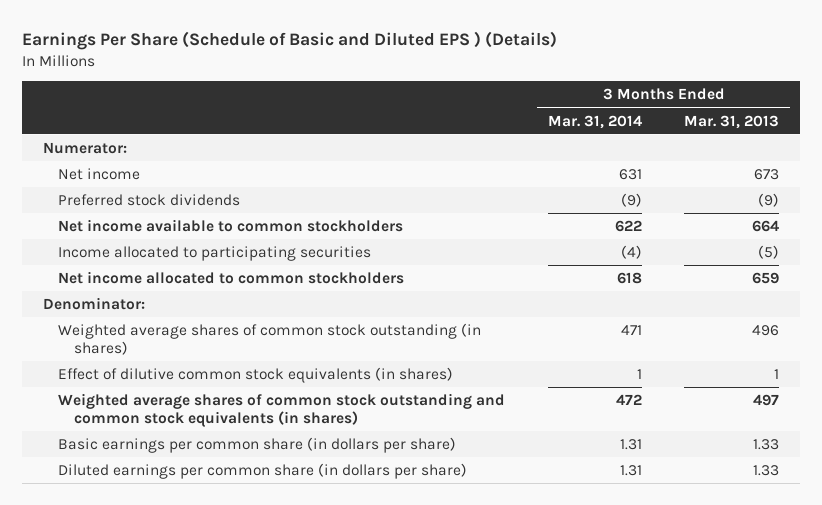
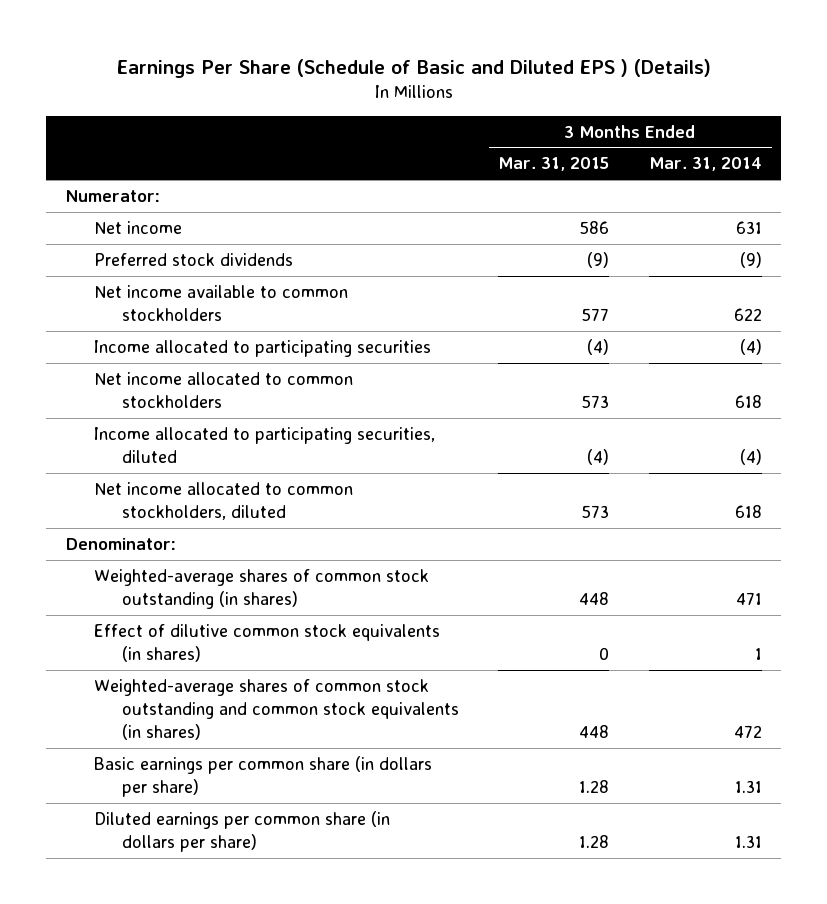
[684,114,780,129] Mar. 31, 2013 -> none
none -> [498,157,610,172] Mar. 31, 2015
none -> [93,426,435,463] Income allocated to participating securities, diluted
none -> [93,481,353,520] Net income allocated to common stockholders, diluted
[58,322,482,355] Weighted average shares of common stock outstanding (in shares) -> [93,568,429,609] Weighted-average shares of common stock outstanding (in shares)
[58,392,506,427] Weighted average shares of common stock outstanding and common stock equivalents (in shares) -> [93,678,460,740] Weighted-average shares of common stock outstanding and common stock equivalents (in shares)

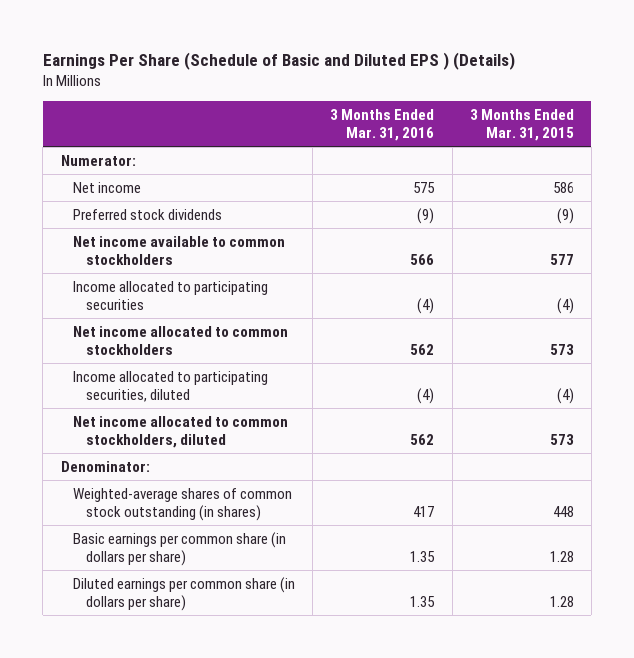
[648,157,762,172] Mar. 31, 2014 -> none
none -> [330,109,435,142] 3 Months Ended Mar. 31, 2016
[93,623,440,662] Effect of dilutive common stock equivalents (in shares) -> none
[93,678,460,740] Weighted-average shares of common stock outstanding and common stock equivalents (in shares) -> none

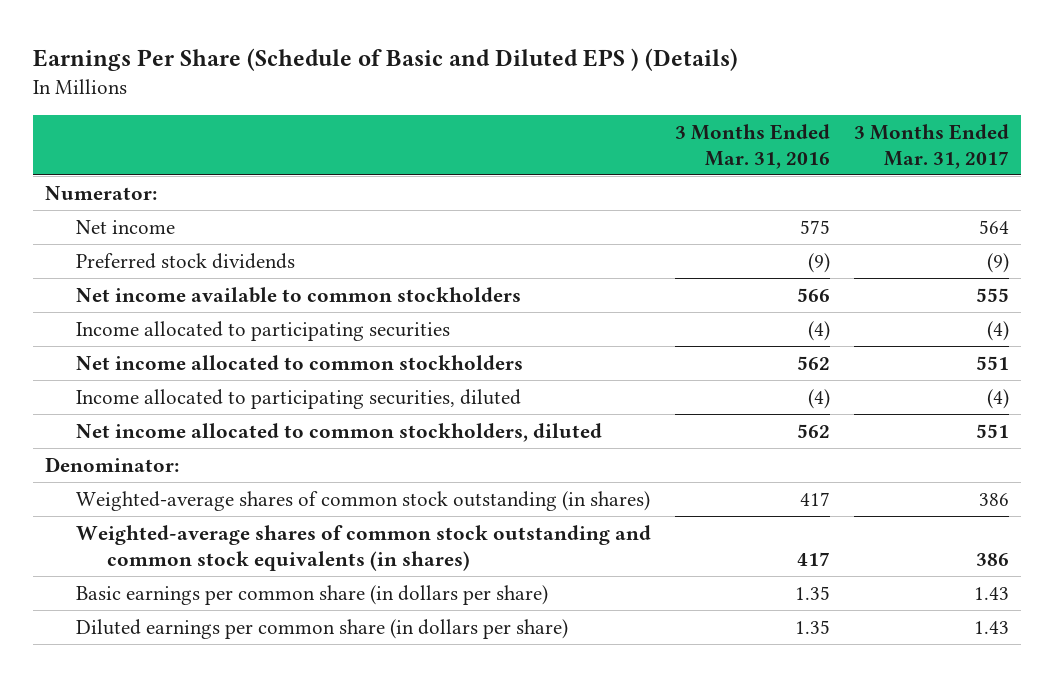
[469,109,574,142] 3 Months Ended Mar. 31, 2015 -> none
none -> [854,123,1010,169] 3 Months Ended Mar. 31, 2017
none -> [76,524,652,571] Weighted-average shares of common stock outstanding and common stock equivalents (in shares)

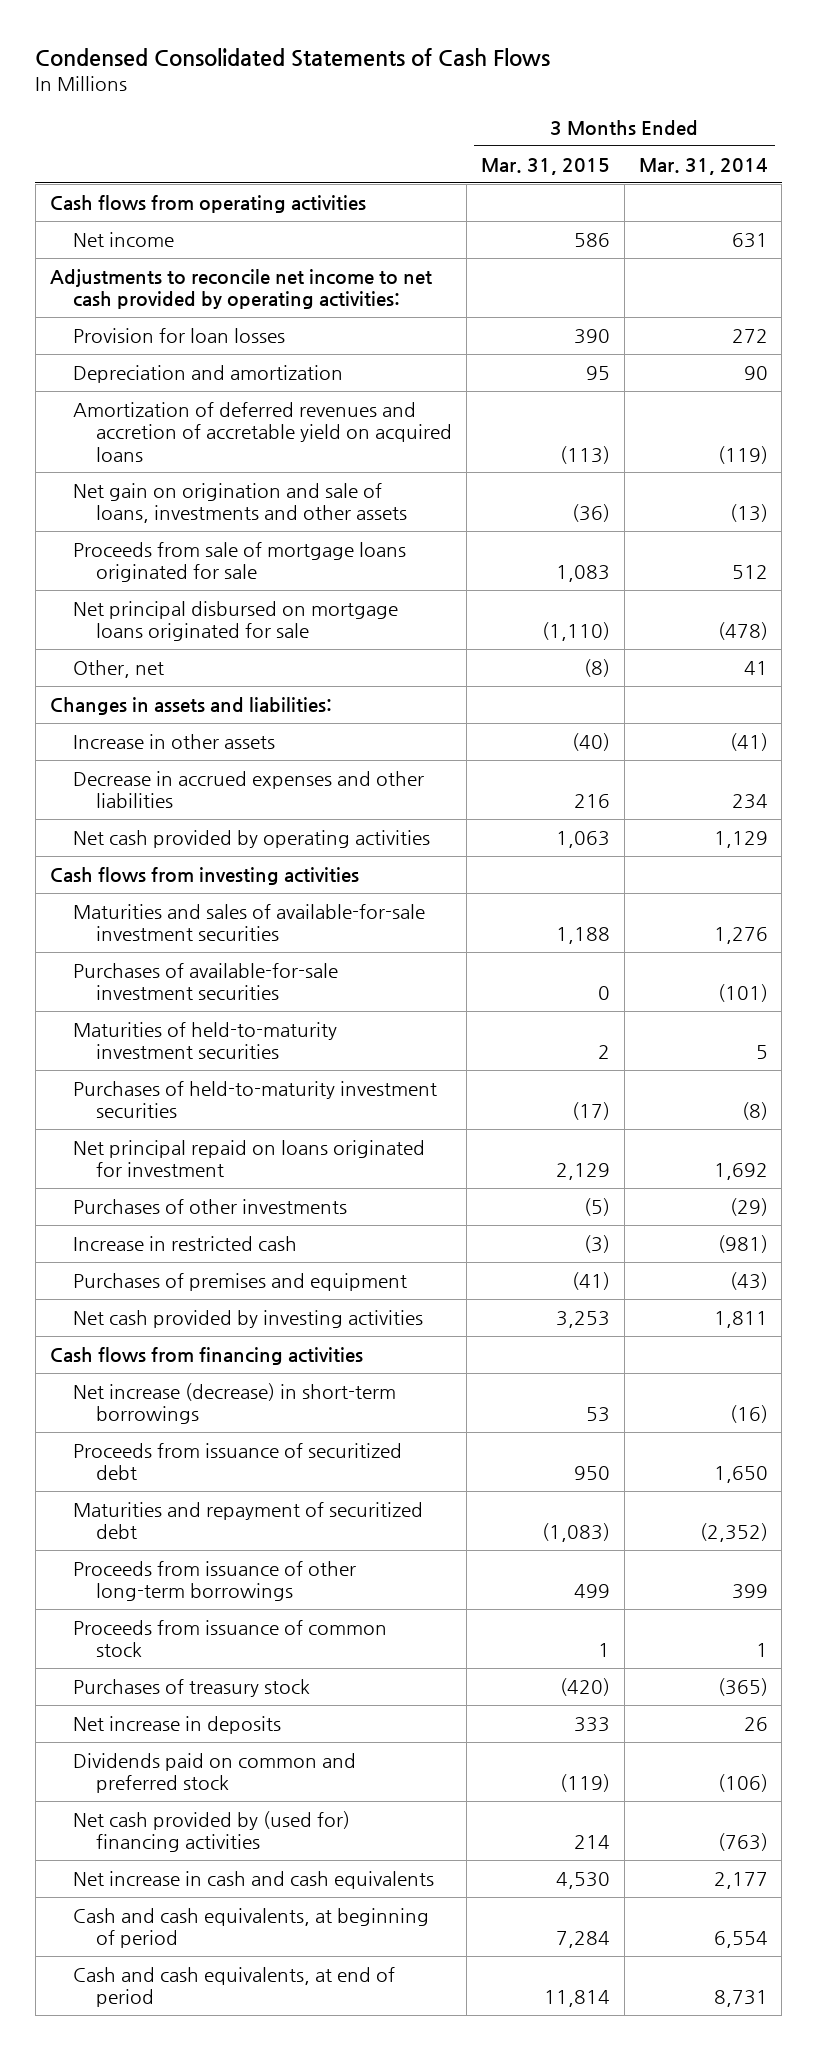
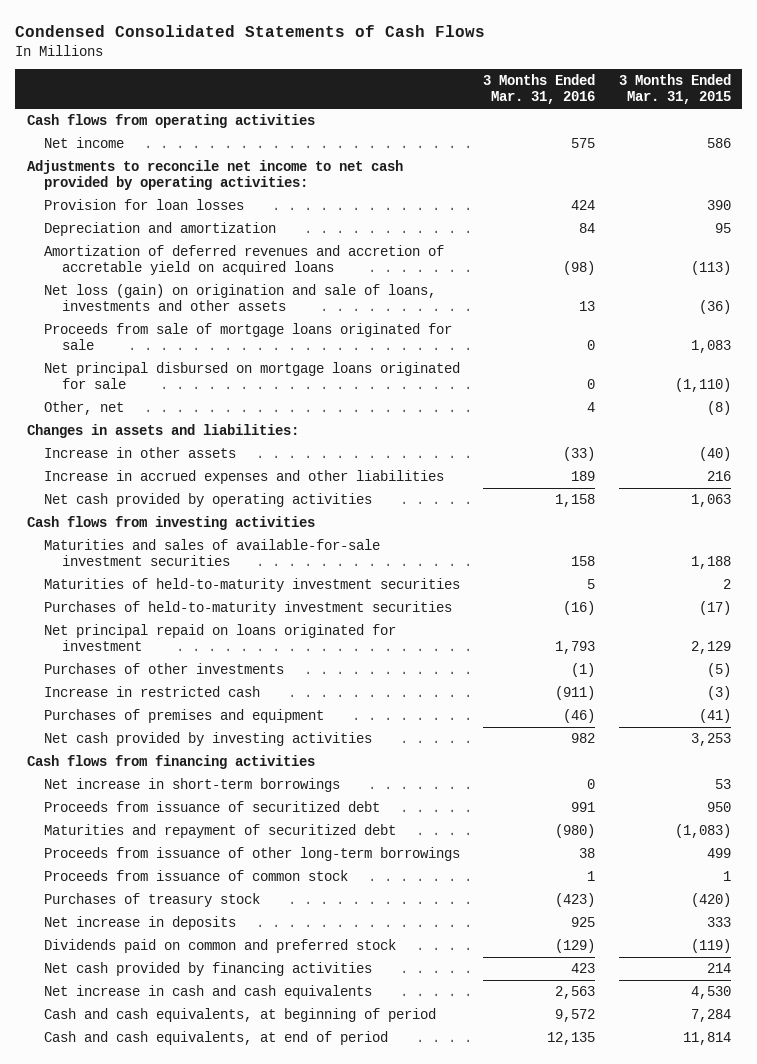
[638,157,768,175] Mar. 31, 2014 -> none
none -> [483,74,596,105] 3 Months Ended Mar. 31, 2016
[72,482,408,524] Net gain on origination and sale of loans, investments and other assets -> [44,283,437,311] Net loss (gain) on origination and sale of loans, investments and other assets
[72,770,424,809] Decrease in accrued expenses and other liabilities -> [44,469,445,484] Increase in accrued expenses and other liabilities
[72,962,338,1001] Purchases of available-for-sale investment securities -> none
[72,1382,396,1425] Net increase (decrease) in short-term borrowings -> [44,777,341,792] Net increase in short-term borrowings
[72,1810,350,1853] Net cash provided by (used for) financing activities -> [44,961,373,976] Net cash provided by financing activities

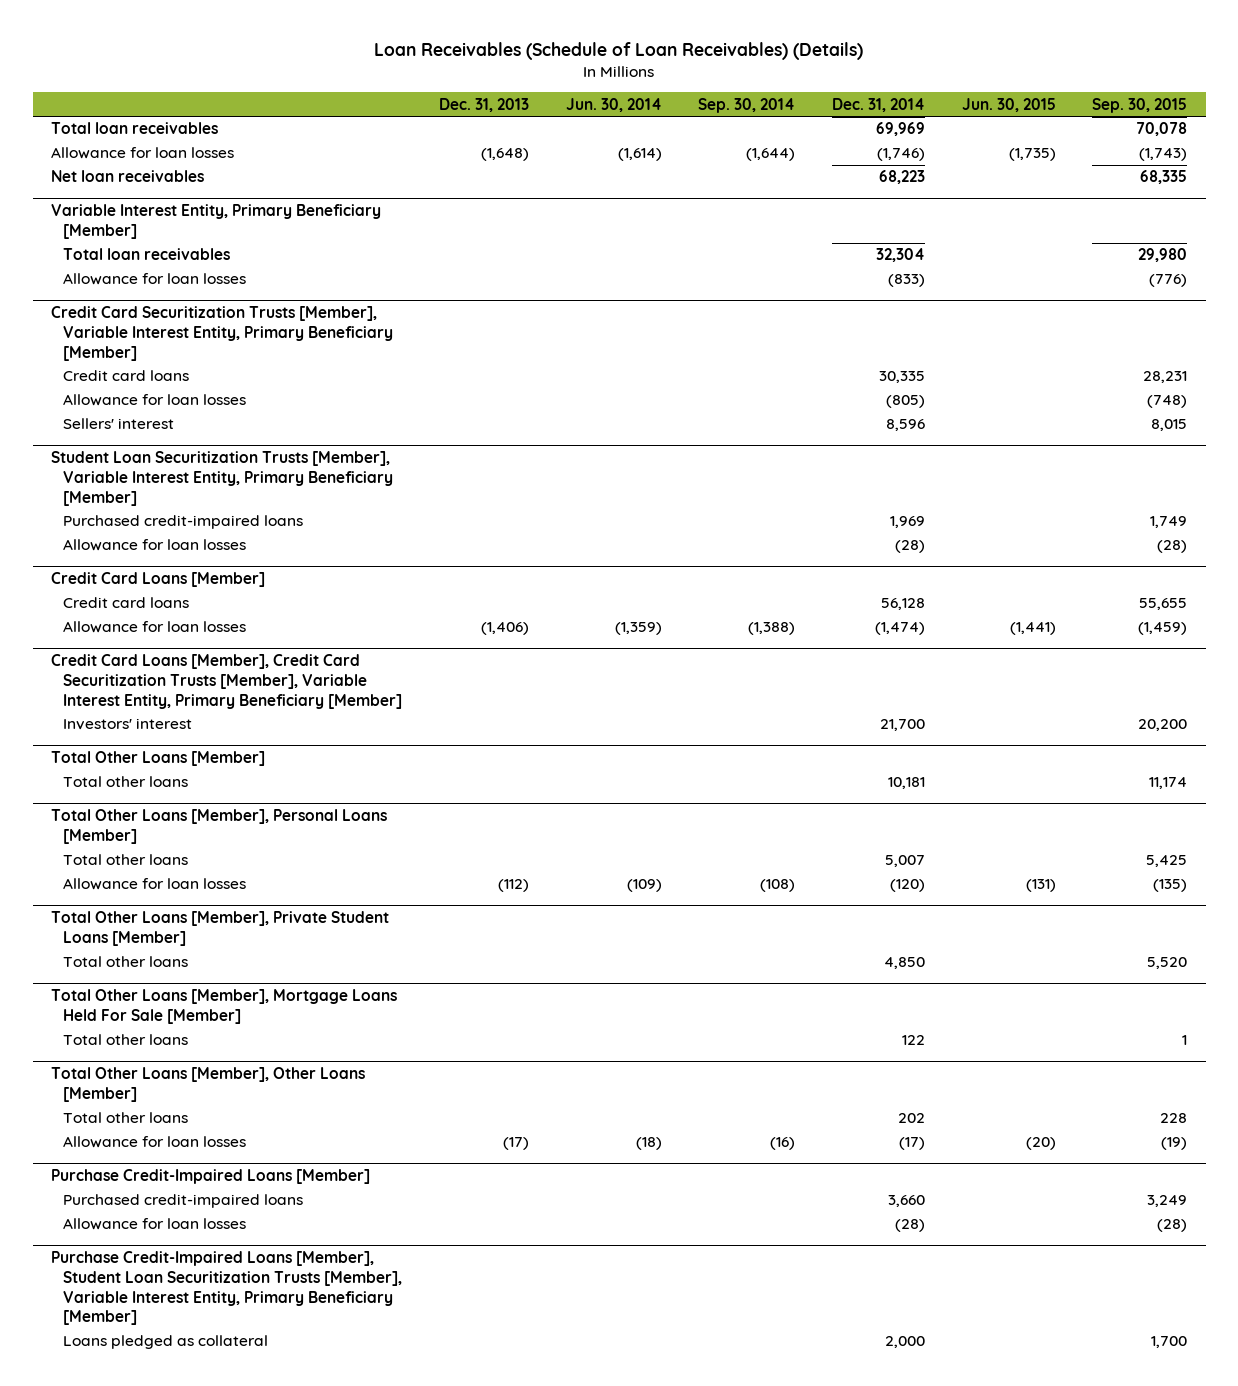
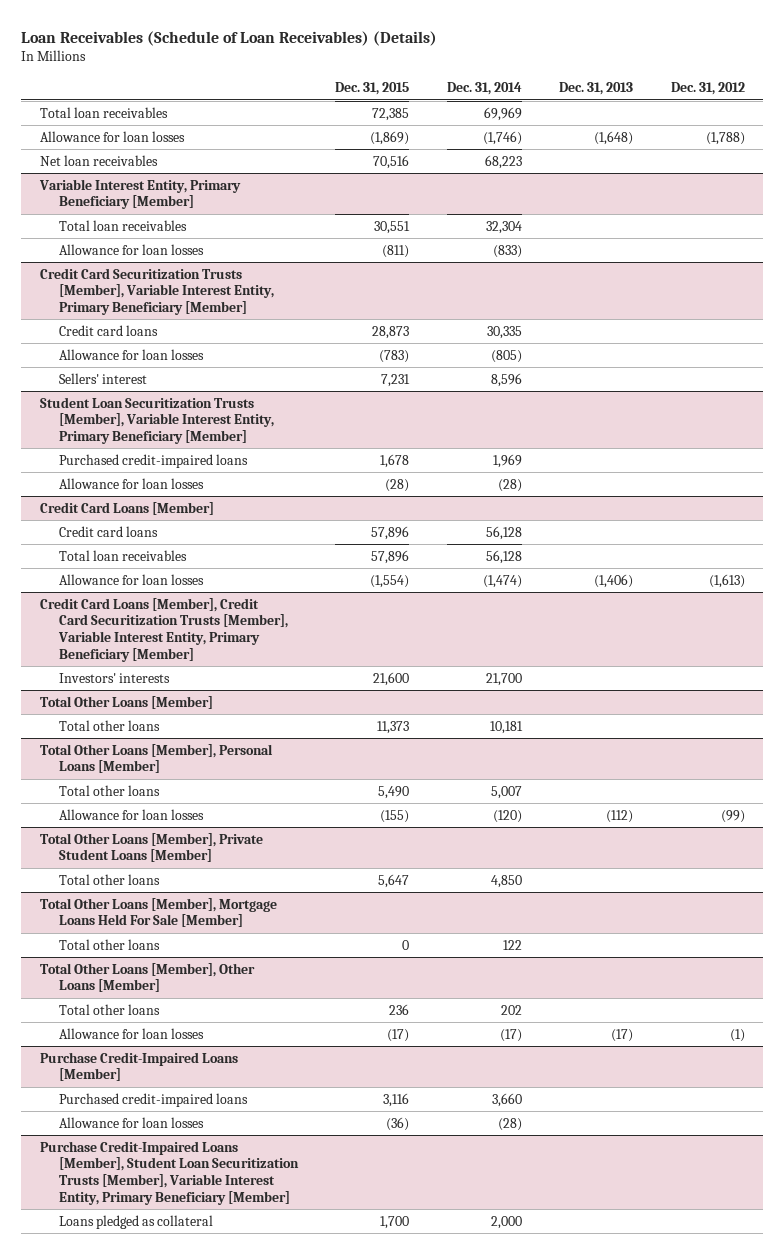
[565,97,662,112] Jun. 30, 2014 -> none
[698,97,796,113] Sep. 30, 2014 -> none
[961,97,1056,112] Jun. 30, 2015 -> none
[1092,97,1188,113] Sep. 30, 2015 -> none
none -> [335,82,410,96] Dec. 31, 2015
none -> [670,82,745,96] Dec. 31, 2012
none -> [58,549,187,561] Total loan receivables
[63,718,193,731] Investors' interest -> [58,672,170,683] Investors' interests

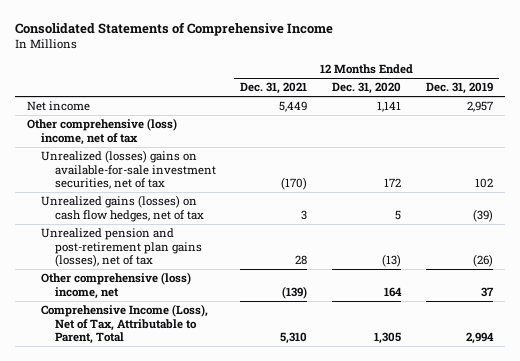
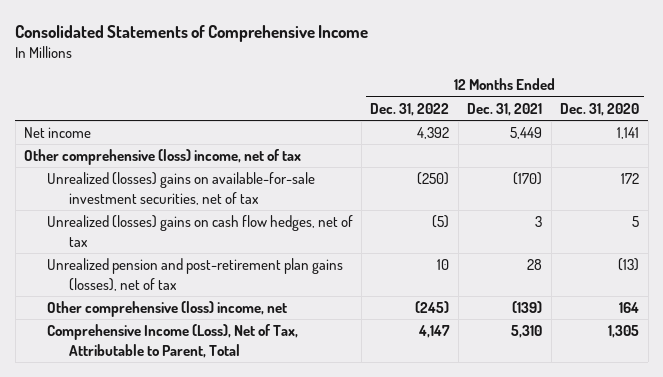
[425,82,493,95] Dec. 31, 2019 -> none
none -> [370,102,450,116] Dec. 31, 2022
[40,195,204,222] Unrealized gains (losses) on cash flow hedges, net of tax -> [46,215,353,247] Unrealized (losses) gains on cash flow hedges, net of tax

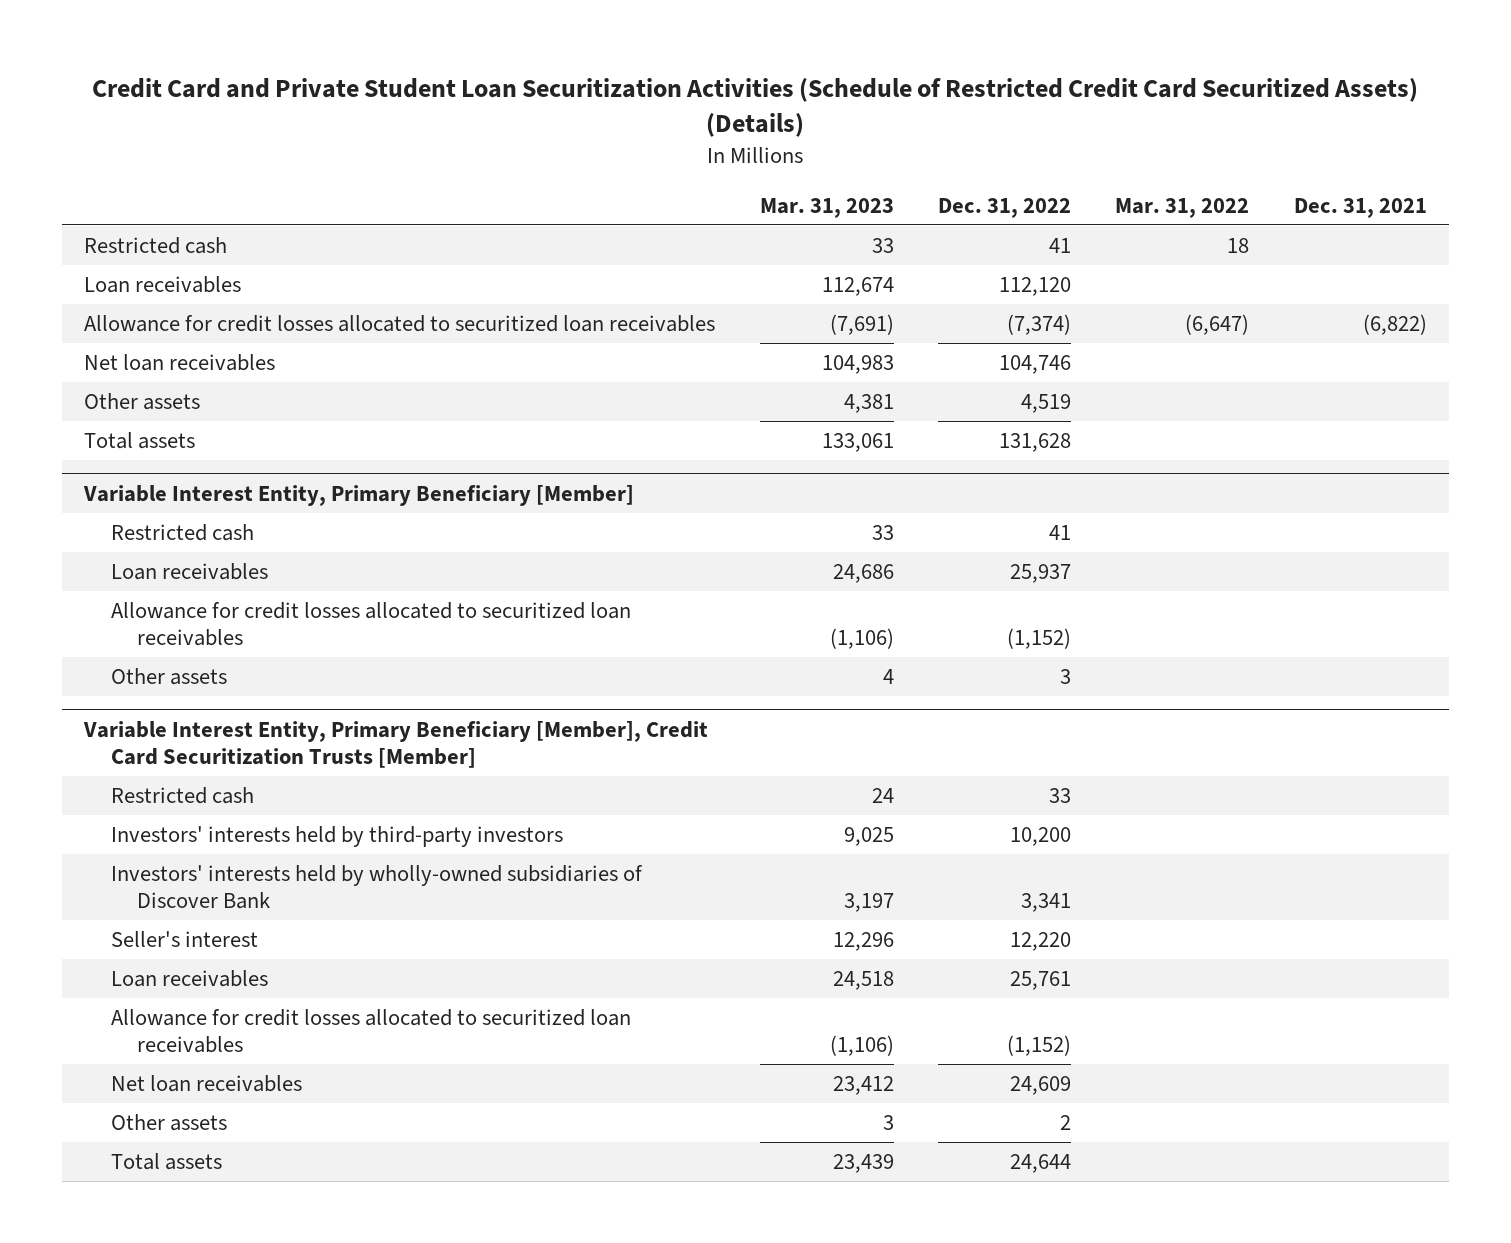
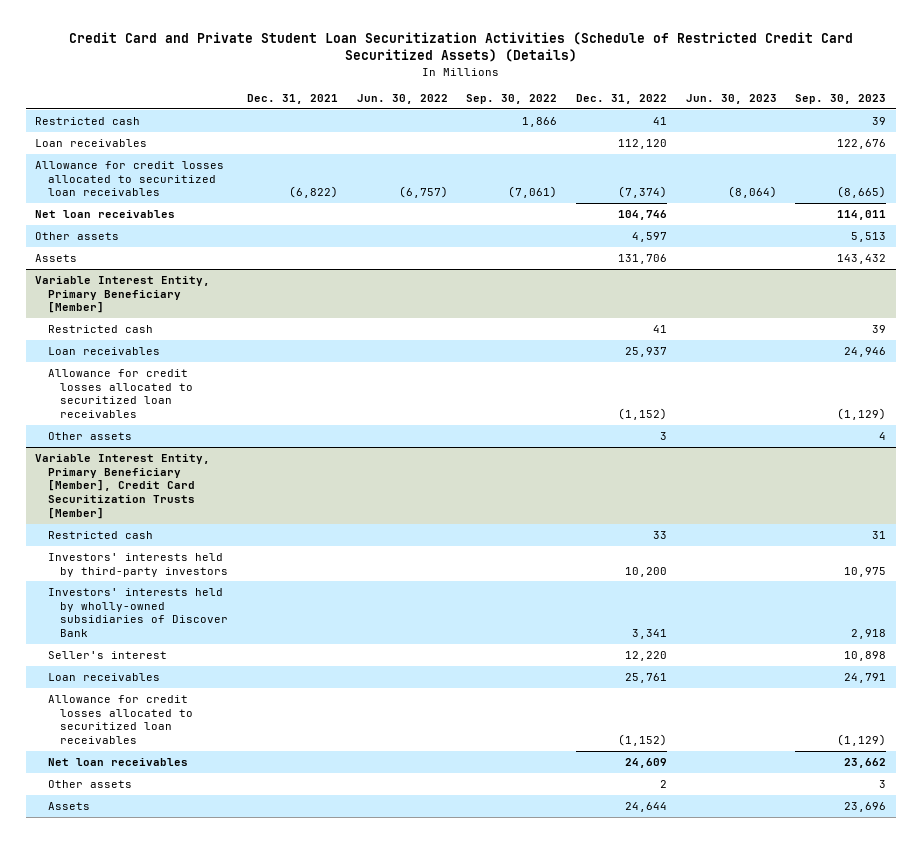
[759,197,894,218] Mar. 31, 2023 -> none
[1115,197,1250,218] Mar. 31, 2022 -> none
none -> [356,93,448,104] Jun. 30, 2022
none -> [466,93,558,104] Sep. 30, 2022
none -> [685,93,777,104] Jun. 30, 2023
none -> [795,93,887,104] Sep. 30, 2023
[1020,394,1071,414] 4,519 -> [632,231,668,242] 4,597
[84,432,196,450] Total assets -> [35,253,78,262] Assets
[998,433,1071,453] 131,628 -> [618,253,668,264] 131,706
[110,1153,222,1171] Total assets -> [47,801,90,810] Assets

